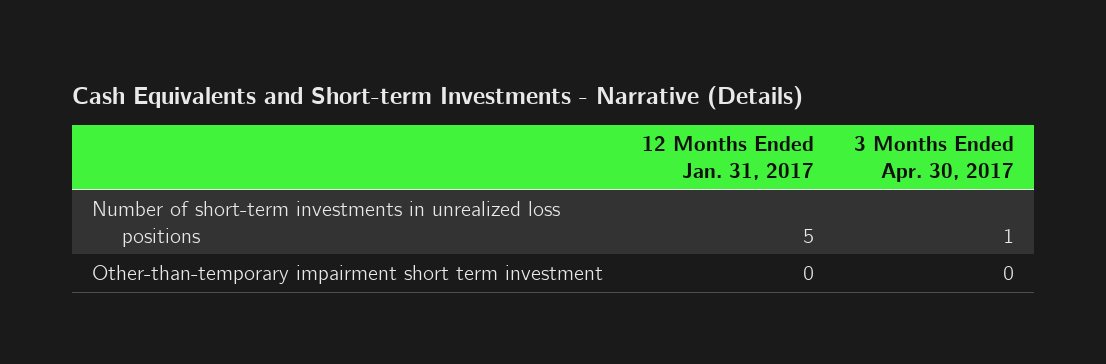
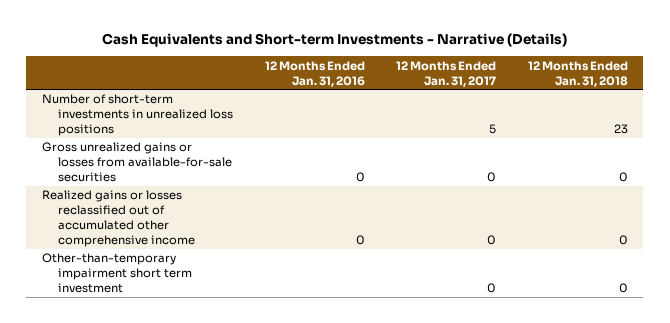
[854,136,1015,182] 3 Months Ended Apr. 30, 2017 -> none
none -> [264,60,365,87] 12 Months Ended Jan. 31, 2016
none -> [527,60,628,87] 12 Months Ended Jan. 31, 2018
none -> [42,142,233,183] Gross unrealized gains or losses from available-for-sale securities
none -> [42,190,196,248] Realized gains or losses reclassified out of accumulated other comprehensive income

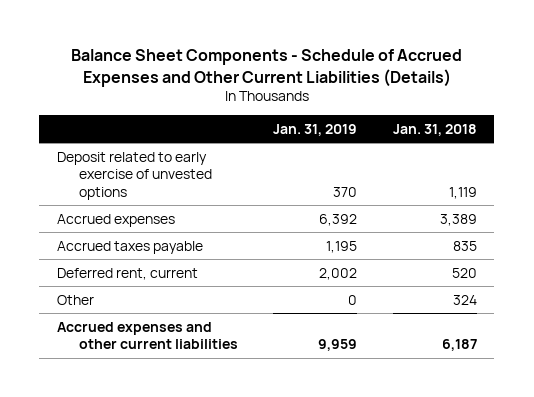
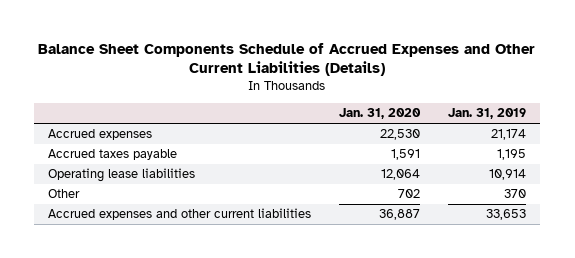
[70,48,462,87] Balance Sheet Components - Schedule of Accrued Expenses and Other Current Liabilities (Details) -> [38,42,536,77] Balance Sheet Components Schedule of Accrued Expenses and Other Current Liabilities (Details)
[392,123,477,136] Jan. 31, 2018 -> none
none -> [339,108,422,120] Jan. 31, 2020
[57,151,212,200] Deposit related to early exercise of unvested options -> none
[319,213,358,226] 6,392 -> [491,129,527,141] 21,174
[57,267,199,280] Deferred rent, current -> none
none -> [48,168,196,183] Operating lease liabilities
[348,294,358,305] 0 -> [504,189,527,199] 370
[318,339,358,352] 9,959 -> [486,209,527,221] 33,653

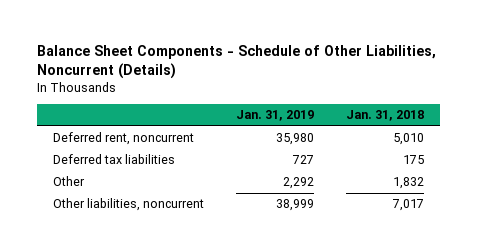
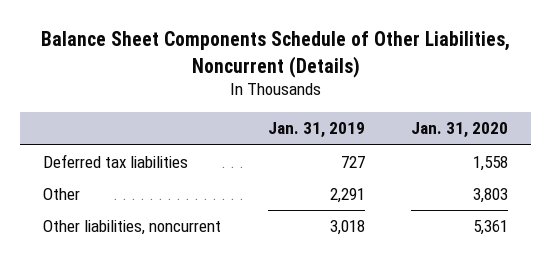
[36,45,436,80] Balance Sheet Components - Schedule of Other Liabilities, Noncurrent (Details) -> [40,31,510,78] Balance Sheet Components Schedule of Other Liabilities, Noncurrent (Details)
[345,110,424,122] Jan. 31, 2018 -> none
none -> [410,122,508,139] Jan. 31, 2020
[52,132,194,146] Deferred rent, noncurrent -> none
[282,177,314,190] 2,292 -> [329,188,365,204] 2,291
[275,199,314,212] 38,999 -> [329,220,365,236] 3,018

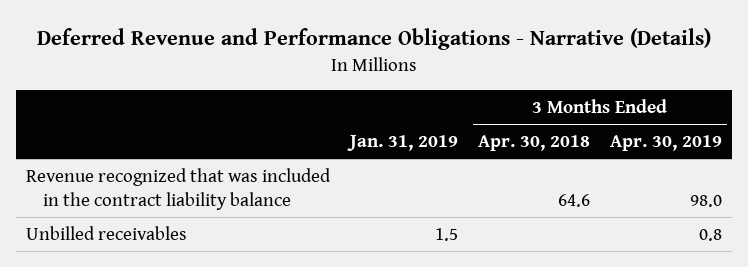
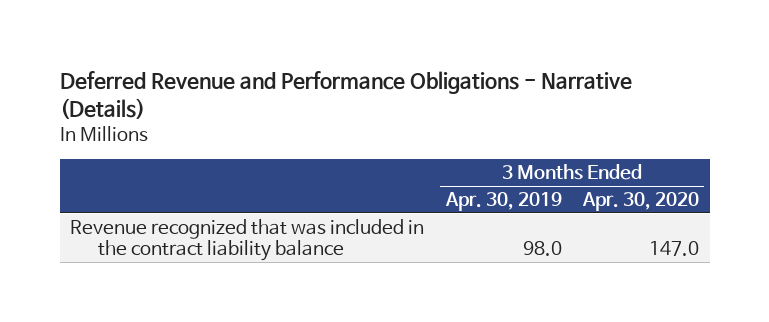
[346,135,458,152] Jan. 31, 2019 -> none
[478,135,591,152] Apr. 30, 2018 -> none
none -> [581,192,699,212] Apr. 30, 2020
[25,225,187,240] Unbilled receivables -> none

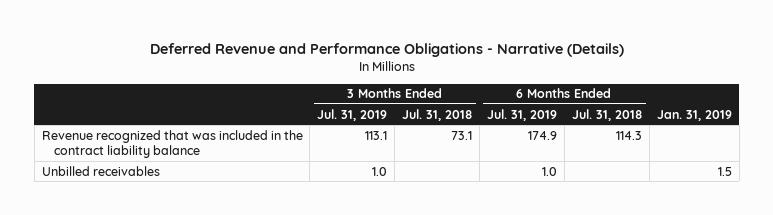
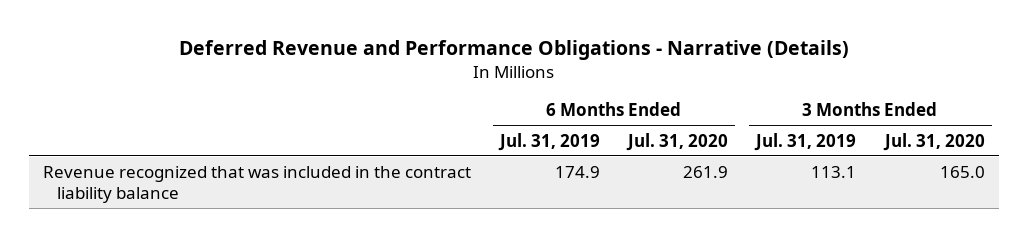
[402,108,473,121] Jul. 31, 2018 -> none
[571,108,642,121] Jul. 31, 2018 -> none
[656,109,732,121] Jan. 31, 2019 -> none
none -> [625,132,728,151] Jul. 31, 2020
none -> [882,132,985,151] Jul. 31, 2020
[41,165,160,176] Unbilled receivables -> none

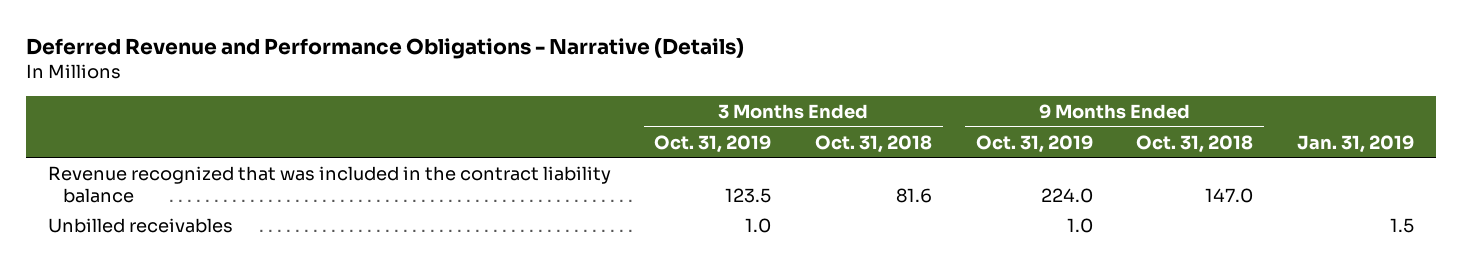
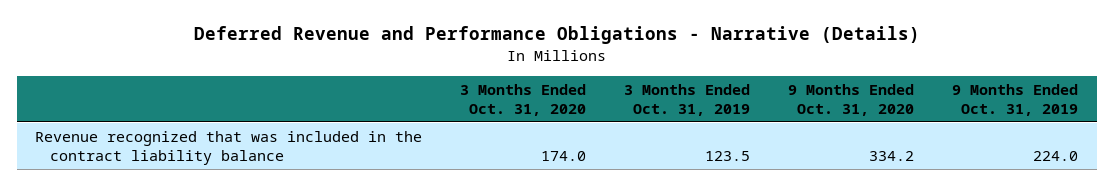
[815,134,933,153] Oct. 31, 2018 -> none
[1136,134,1254,153] Oct. 31, 2018 -> none
[1296,134,1414,153] Jan. 31, 2019 -> none
none -> [460,84,587,116] 3 Months Ended Oct. 31, 2020
none -> [787,84,914,116] 9 Months Ended Oct. 31, 2020
[47,217,233,233] Unbilled receivables -> none

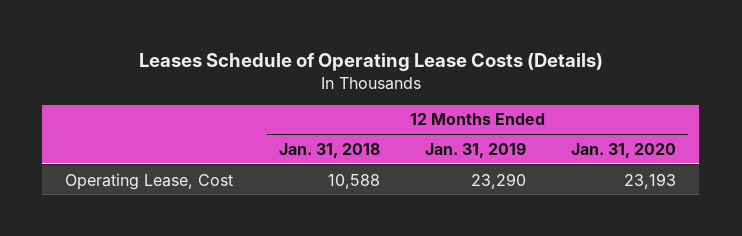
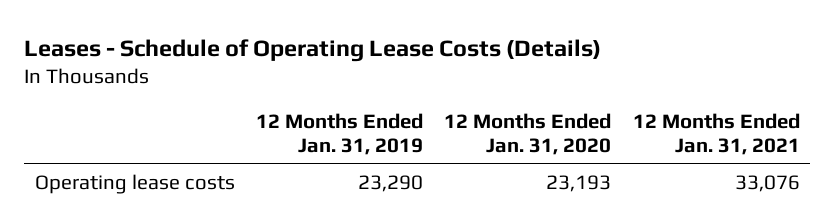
[138,53,603,72] Leases Schedule of Operating Lease Costs (Details) -> [24,38,602,62] Leases - Schedule of Operating Lease Costs (Details)
[278,142,380,158] Jan. 31, 2018 -> none
none -> [632,113,800,155] 12 Months Ended Jan. 31, 2021
[65,172,234,190] Operating Lease, Cost -> [34,173,235,194] Operating lease costs

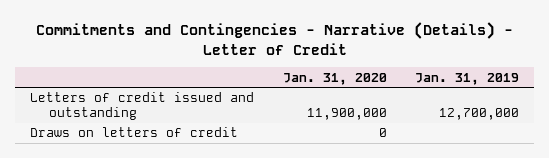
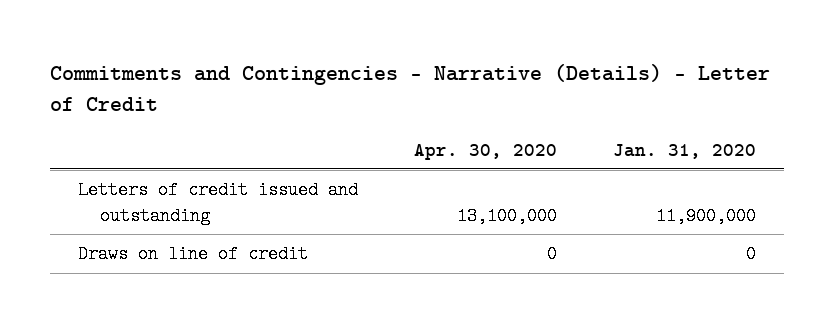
[415,72,520,85] Jan. 31, 2019 -> none
none -> [414,143,558,160] Apr. 30, 2020
[29,127,238,138] Draws on letters of credit -> [78,245,309,264] Draws on line of credit

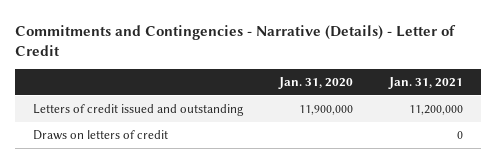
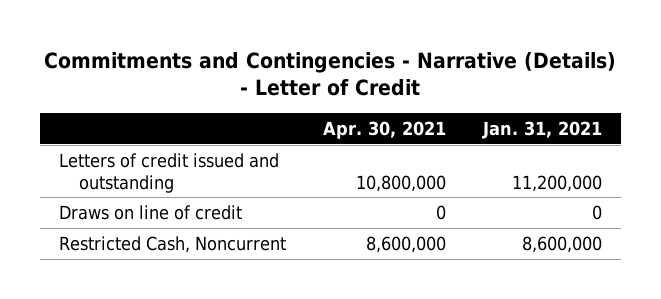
[278,77,354,90] Jan. 31, 2020 -> none
none -> [322,120,446,139] Apr. 30, 2021
[33,130,169,141] Draws on letters of credit -> [58,204,242,220] Draws on line of credit
none -> [58,235,286,253] Restricted Cash, Noncurrent

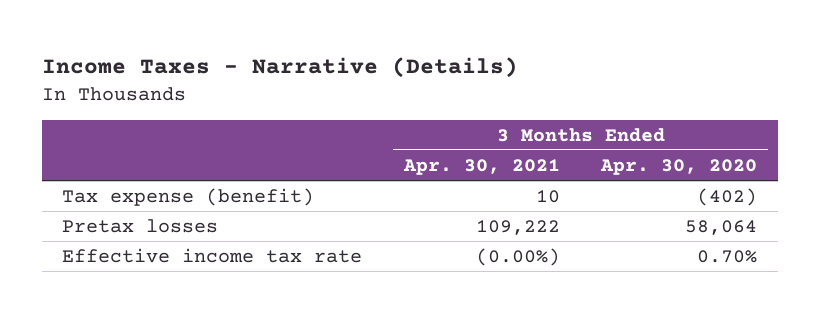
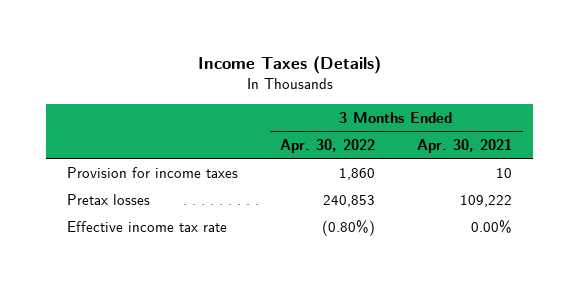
[41,56,518,78] Income Taxes - Narrative (Details) -> [197,56,381,75] Income Taxes (Details)
[600,158,758,175] Apr. 30, 2020 -> none
none -> [280,138,376,153] Apr. 30, 2022
[62,187,315,206] Tax expense (benefit) -> [67,166,239,178] Provision for income taxes
[475,247,560,266] (0.00%) -> [471,219,513,233] 0.00%

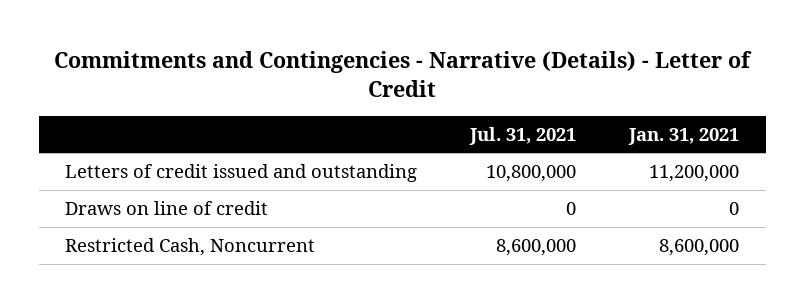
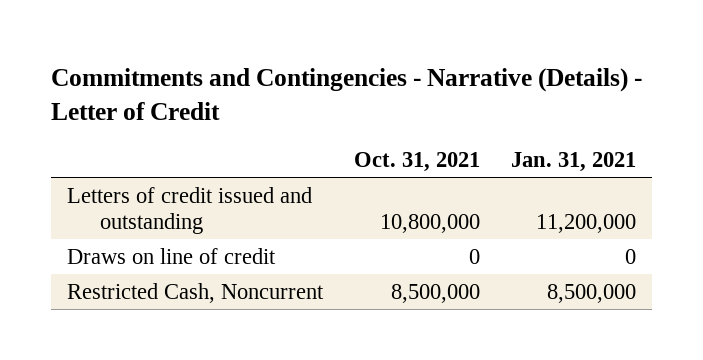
[469,126,577,145] Jul. 31, 2021 -> none
none -> [354,152,481,173] Oct. 31, 2021
[659,239,740,257] 8,600,000 -> [547,283,637,303] 8,500,000

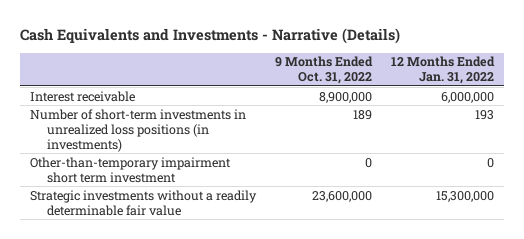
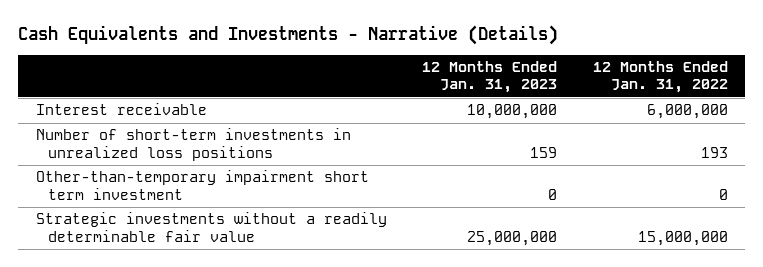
[275,56,374,85] 9 Months Ended Oct. 31, 2022 -> none
none -> [422,61,558,94] 12 Months Ended Jan. 31, 2023
[29,108,246,152] Number of short-term investments in unrealized loss positions (in investments) -> [35,128,351,161] Number of short-term investments in unrealized loss positions
[436,190,495,202] 15,300,000 -> [637,230,728,246] 15,000,000

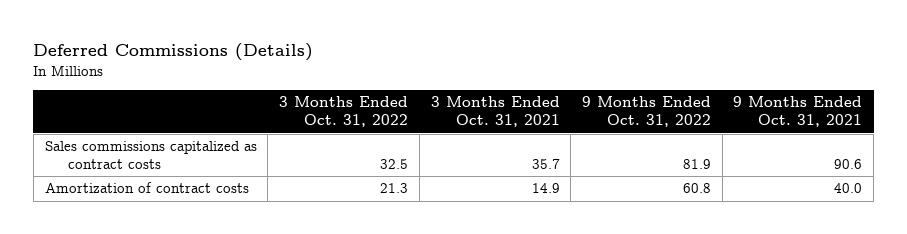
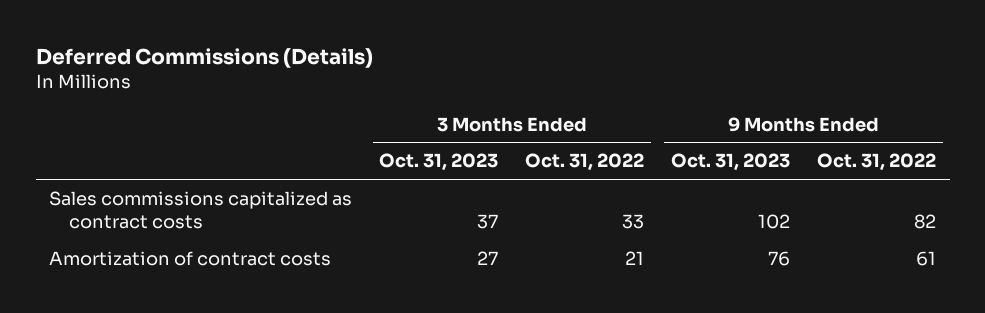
[430,96,560,128] 3 Months Ended Oct. 31, 2021 -> none
[733,96,863,128] 9 Months Ended Oct. 31, 2021 -> none
none -> [379,153,499,172] Oct. 31, 2023
none -> [671,153,791,172] Oct. 31, 2023
[380,159,409,170] 32.5 -> [622,214,645,230] 33
[682,159,711,170] 81.9 -> [914,214,937,230] 82
[380,183,409,194] 21.3 -> [625,250,645,265] 21
[682,183,711,194] 60.8 -> [916,250,937,266] 61

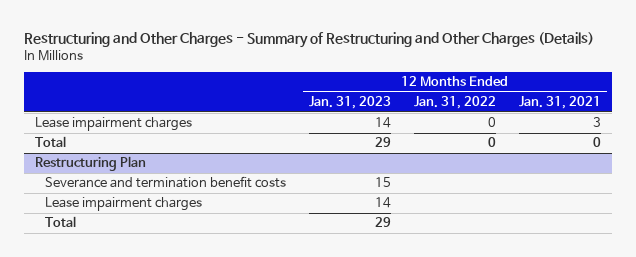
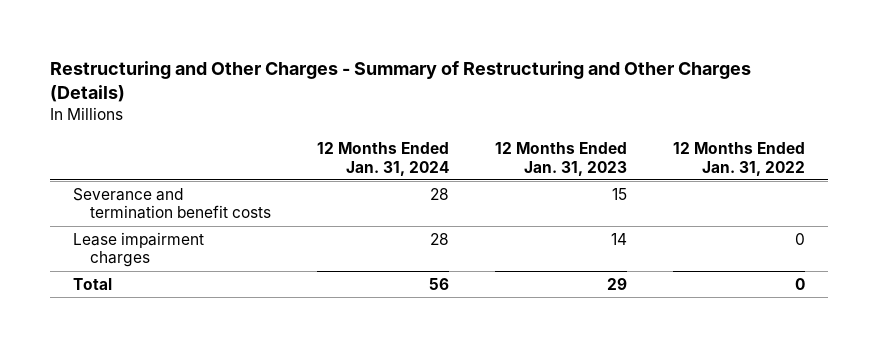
[518,96,601,110] Jan. 31, 2021 -> none
none -> [316,141,449,176] 12 Months Ended Jan. 31, 2024
none -> [73,187,271,220] Severance and termination benefit costs
[35,156,147,172] Restructuring Plan -> none
[44,176,286,189] Severance and termination benefit costs -> none
[44,197,202,212] Lease impairment charges -> none
[44,216,76,228] Total -> none

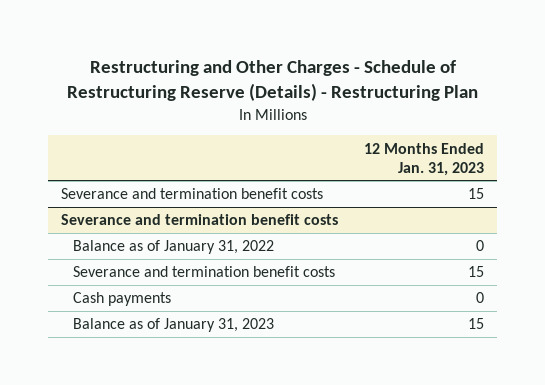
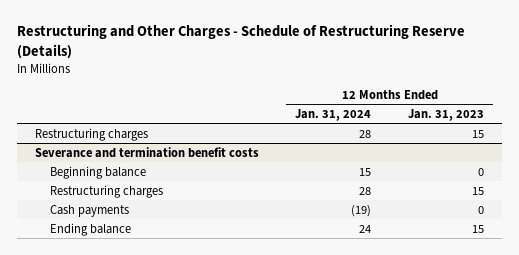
[66,60,478,101] Restructuring and Other Charges - Schedule of Restructuring Reserve (Details) - Restructuring Plan -> [16,24,465,59] Restructuring and Other Charges - Schedule of Restructuring Reserve (Details)
none -> [295,108,372,121] Jan. 31, 2024
[61,188,324,200] Severance and termination benefit costs -> [34,127,148,141] Restructuring charges
[73,240,275,255] Balance as of January 31, 2022 -> [50,165,147,179] Beginning balance
[73,266,336,278] Severance and termination benefit costs -> [50,184,164,198] Restructuring charges
[73,318,275,333] Balance as of January 31, 2023 -> [50,222,132,236] Ending balance

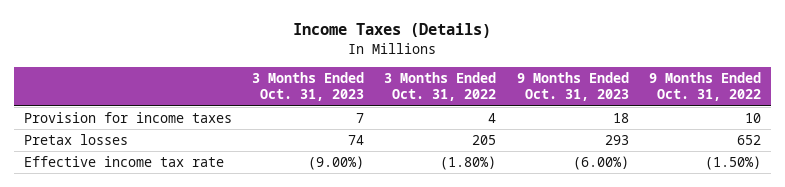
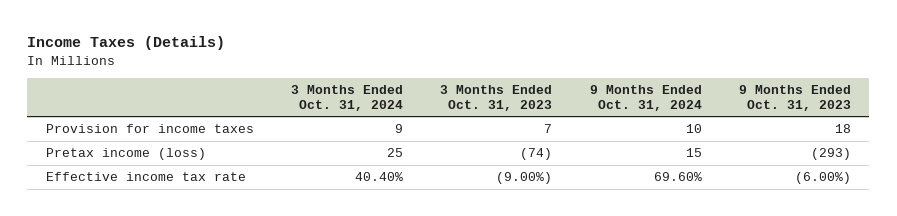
[384,72,497,102] 3 Months Ended Oct. 31, 2022 -> none
[648,72,761,102] 9 Months Ended Oct. 31, 2022 -> none
none -> [291,84,404,111] 3 Months Ended Oct. 31, 2024
none -> [589,84,702,111] 9 Months Ended Oct. 31, 2024
[24,134,129,146] Pretax losses -> [45,148,206,161] Pretax income (loss)
[348,135,365,146] 74 -> [520,148,553,161] (74)
[604,135,629,146] 293 -> [810,148,851,161] (293)

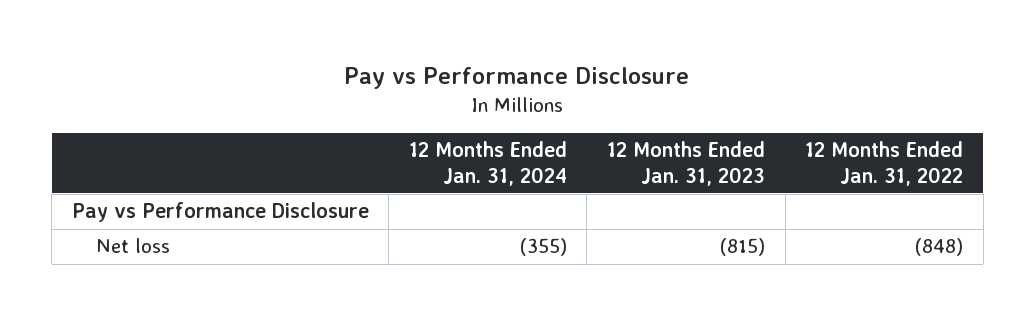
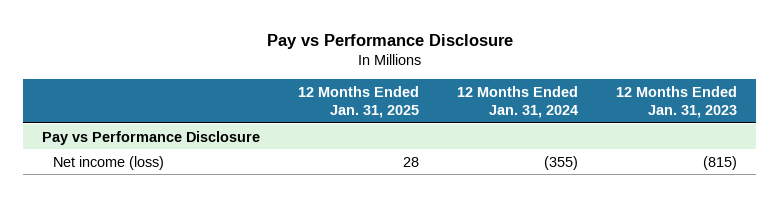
[805,141,964,186] 12 Months Ended Jan. 31, 2022 -> none
none -> [298,85,420,118] 12 Months Ended Jan. 31, 2025
[96,238,171,254] Net loss -> [52,155,164,170] Net income (loss)

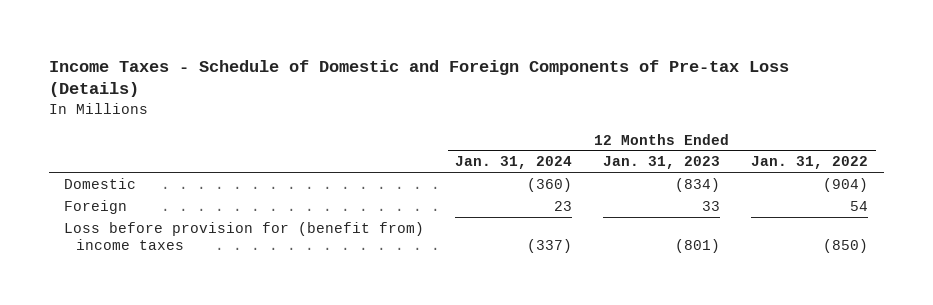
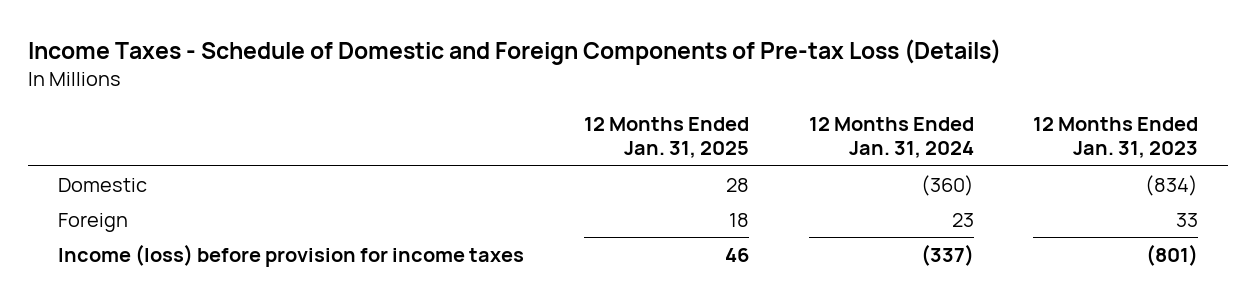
[751,156,869,170] Jan. 31, 2022 -> none
none -> [583,117,749,159] 12 Months Ended Jan. 31, 2025
[64,221,425,250] Loss before provision for (benefit from) income taxes -> [57,244,524,268] Income (loss) before provision for income taxes

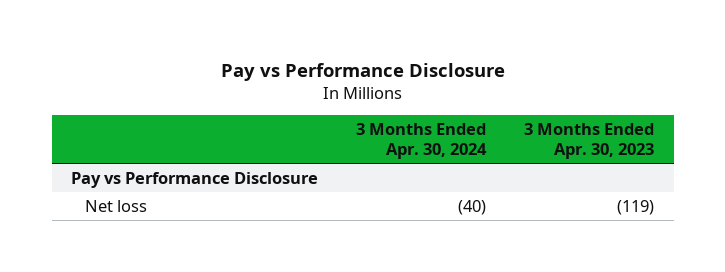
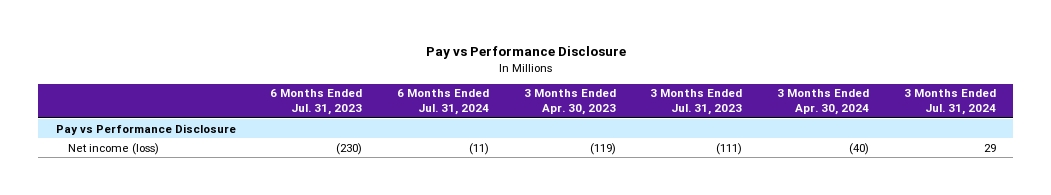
none -> [270,89,363,116] 6 Months Ended Jul. 31, 2023
none -> [396,89,489,116] 6 Months Ended Jul. 31, 2024
none -> [650,89,743,116] 3 Months Ended Jul. 31, 2023
none -> [903,89,996,116] 3 Months Ended Jul. 31, 2024
[85,199,148,212] Net loss -> [67,142,159,155] Net income (loss)

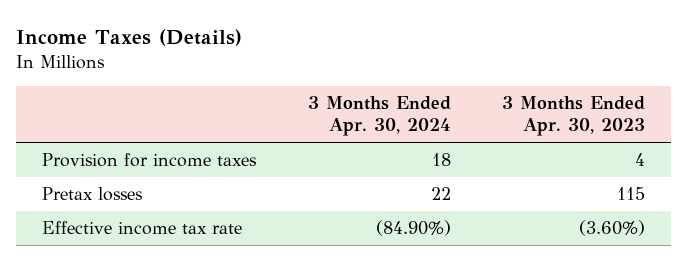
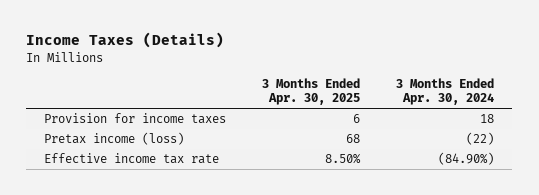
[502,96,646,137] 3 Months Ended Apr. 30, 2023 -> none
none -> [262,78,361,106] 3 Months Ended Apr. 30, 2025
[42,187,144,202] Pretax losses -> [44,132,185,146] Pretax income (loss)
[430,187,451,201] 22 -> [466,132,495,146] (22)

